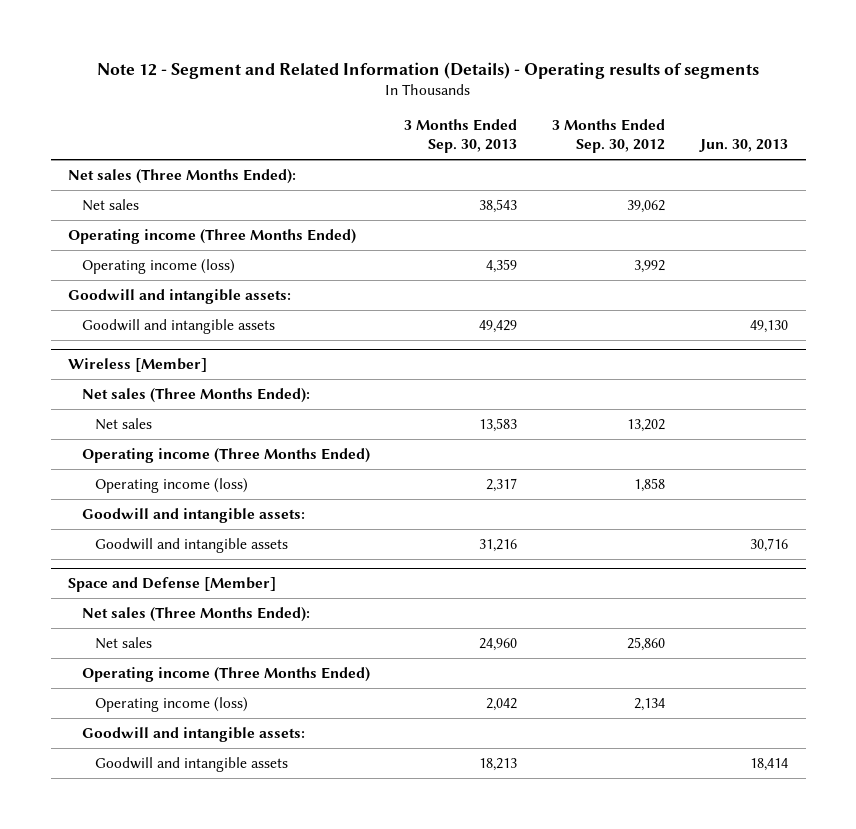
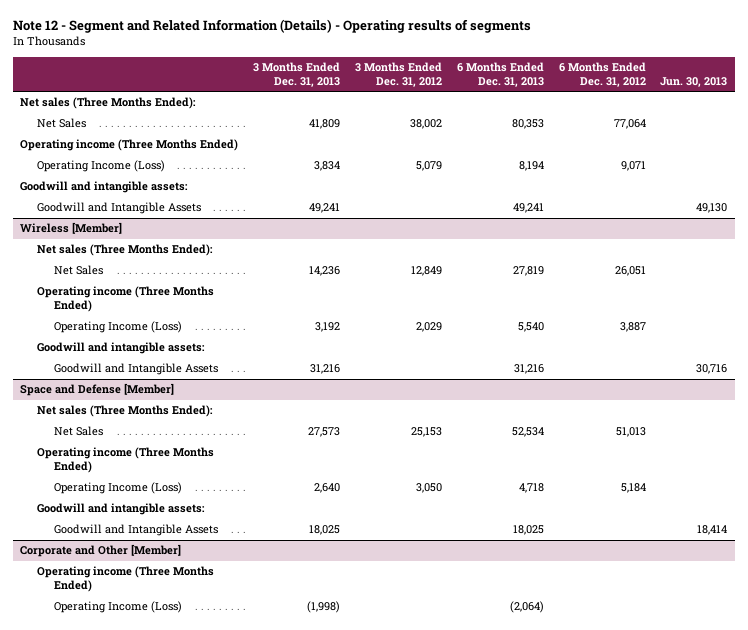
[404,119,518,154] 3 Months Ended Sep. 30, 2013 -> none
[552,119,666,154] 3 Months Ended Sep. 30, 2012 -> none
none -> [253,62,341,88] 3 Months Ended Dec. 31, 2013
none -> [354,62,442,88] 3 Months Ended Dec. 31, 2012
none -> [456,62,544,88] 6 Months Ended Dec. 31, 2013
none -> [558,62,646,88] 6 Months Ended Dec. 31, 2012
[81,198,139,211] Net sales -> [37,118,87,129] Net Sales
[81,258,235,274] Operating income (loss) -> [37,160,166,173] Operating Income (Loss)
[81,318,275,334] Goodwill and intangible assets -> [37,202,202,215] Goodwill and Intangible Assets
[94,417,152,430] Net sales -> [54,265,104,276] Net Sales
[94,477,248,493] Operating income (loss) -> [54,321,183,334] Operating Income (Loss)
[94,537,288,553] Goodwill and intangible assets -> [54,363,219,376] Goodwill and Intangible Assets
[94,636,152,649] Net sales -> [54,426,104,437] Net Sales
[94,696,248,712] Operating income (loss) -> [54,482,183,495] Operating Income (Loss)
[94,756,288,772] Goodwill and intangible assets -> [54,524,219,537] Goodwill and Intangible Assets
none -> [20,544,182,558] Corporate and Other [Member]
none -> [37,566,215,593] Operating income (Three Months Ended)
none -> [54,601,183,614] Operating Income (Loss)

